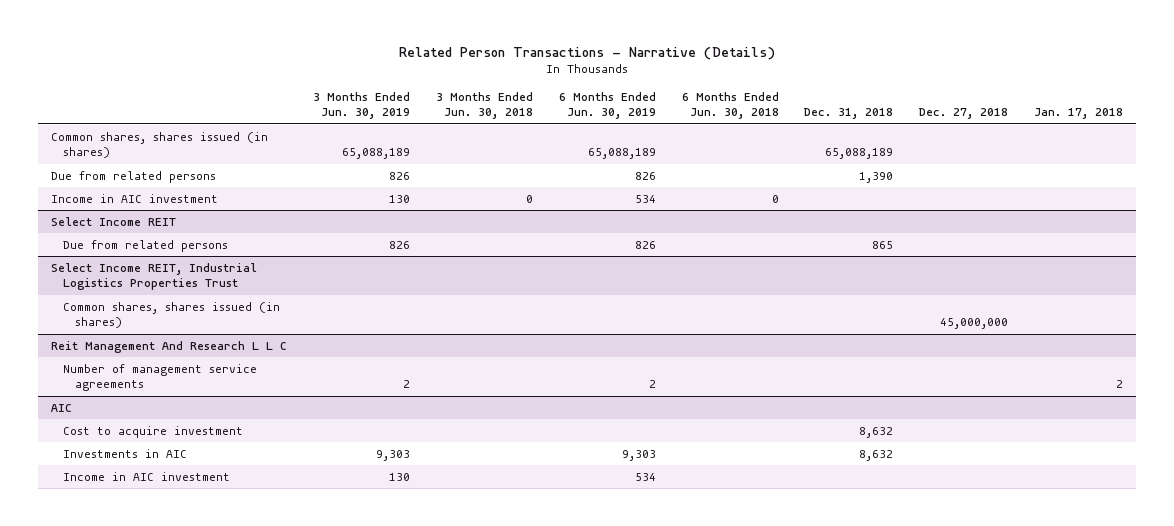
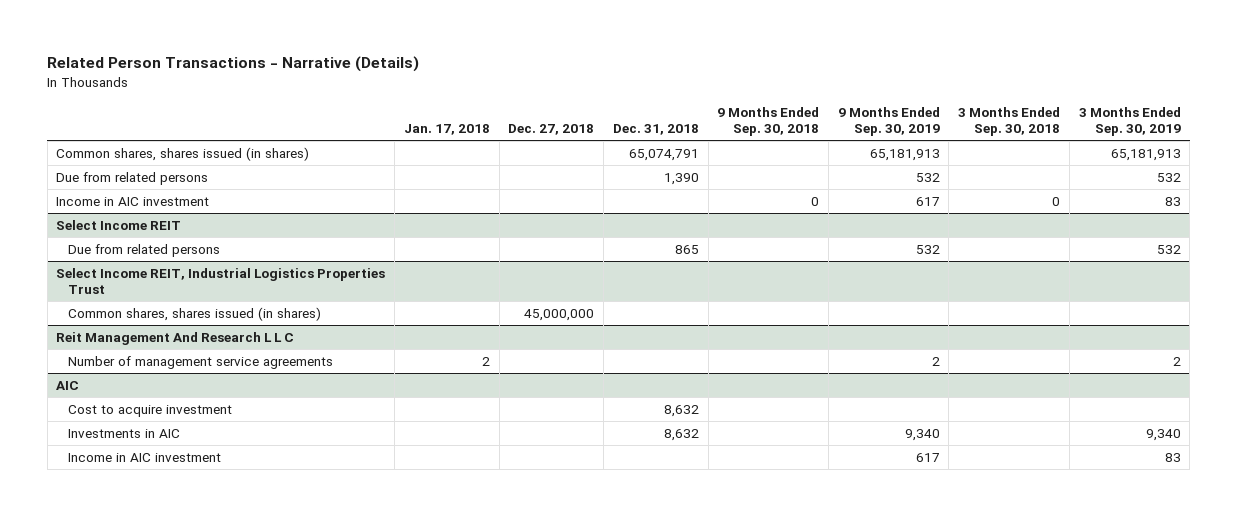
[312,91,410,120] 3 Months Ended Jun. 30, 2019 -> none
[435,91,533,120] 3 Months Ended Jun. 30, 2018 -> none
[558,91,656,120] 6 Months Ended Jun. 30, 2019 -> none
[681,91,779,120] 6 Months Ended Jun. 30, 2018 -> none
none -> [717,106,820,137] 9 Months Ended Sep. 30, 2018
none -> [837,106,940,137] 9 Months Ended Sep. 30, 2019
none -> [958,106,1061,137] 3 Months Ended Sep. 30, 2018
none -> [1078,106,1181,137] 3 Months Ended Sep. 30, 2019
[825,148,894,160] 65,088,189 -> [628,148,699,161] 65,074,791

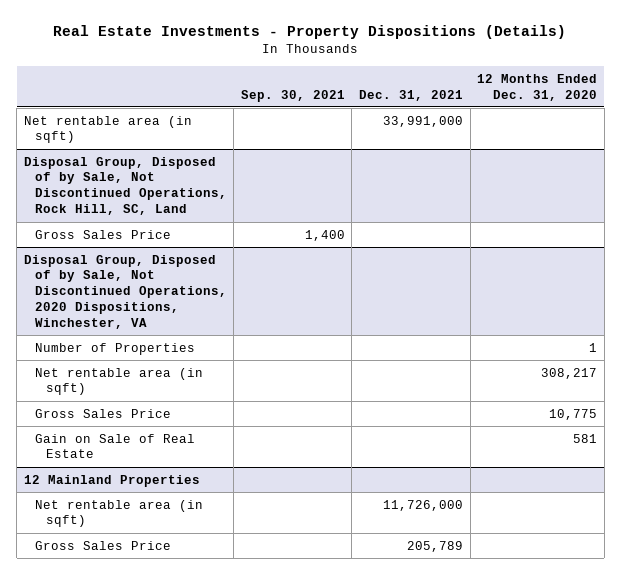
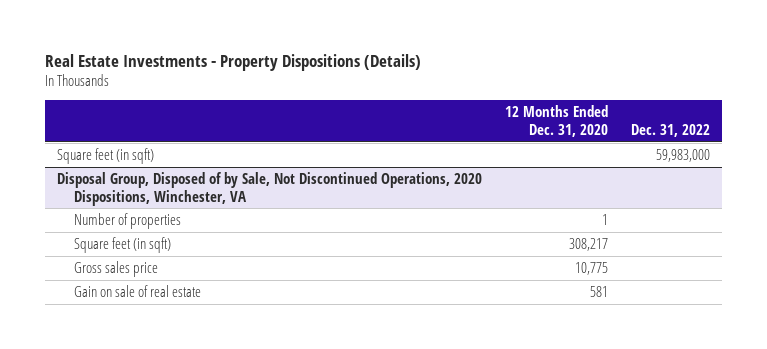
[240,89,345,102] Sep. 30, 2021 -> none
[359,89,464,101] Dec. 31, 2021 -> none
none -> [631,124,711,138] Dec. 31, 2022
[23,156,227,216] Disposal Group, Disposed of by Sale, Not Discontinued Operations, Rock Hill, SC, Land -> none
[34,229,171,239] Gross Sales Price -> none
[23,115,192,144] Net rentable area (in sqft) -> [56,147,154,164] Square feet (in sqft)
[23,474,200,487] 12 Mainland Properties -> none
[34,499,203,528] Net rentable area (in sqft) -> none
[34,540,171,550] Gross Sales Price -> none
[34,342,195,355] Number of Properties -> [74,212,182,229] Number of properties
[34,367,203,396] Net rentable area (in sqft) -> [74,236,172,253] Square feet (in sqft)
[34,408,171,418] Gross Sales Price -> [74,260,159,277] Gross sales price
[34,433,195,459] Gain on Sale of Real Estate -> [74,284,202,297] Gain on sale of real estate

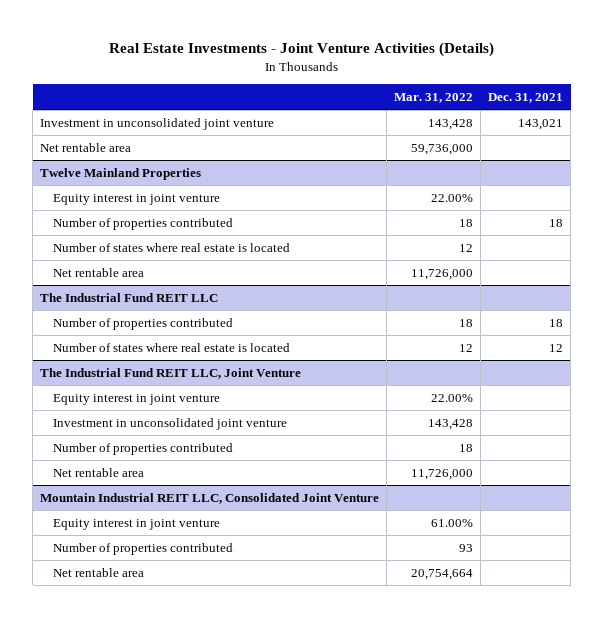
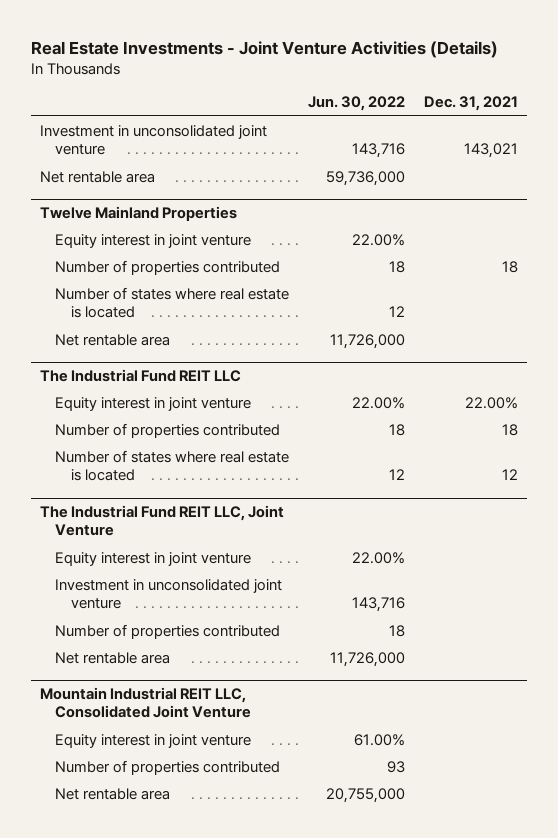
[394,92,474,103] Mar. 31, 2022 -> none
none -> [308,96,406,112] Jun. 30, 2022
none -> [55,396,252,411] Equity interest in joint venture

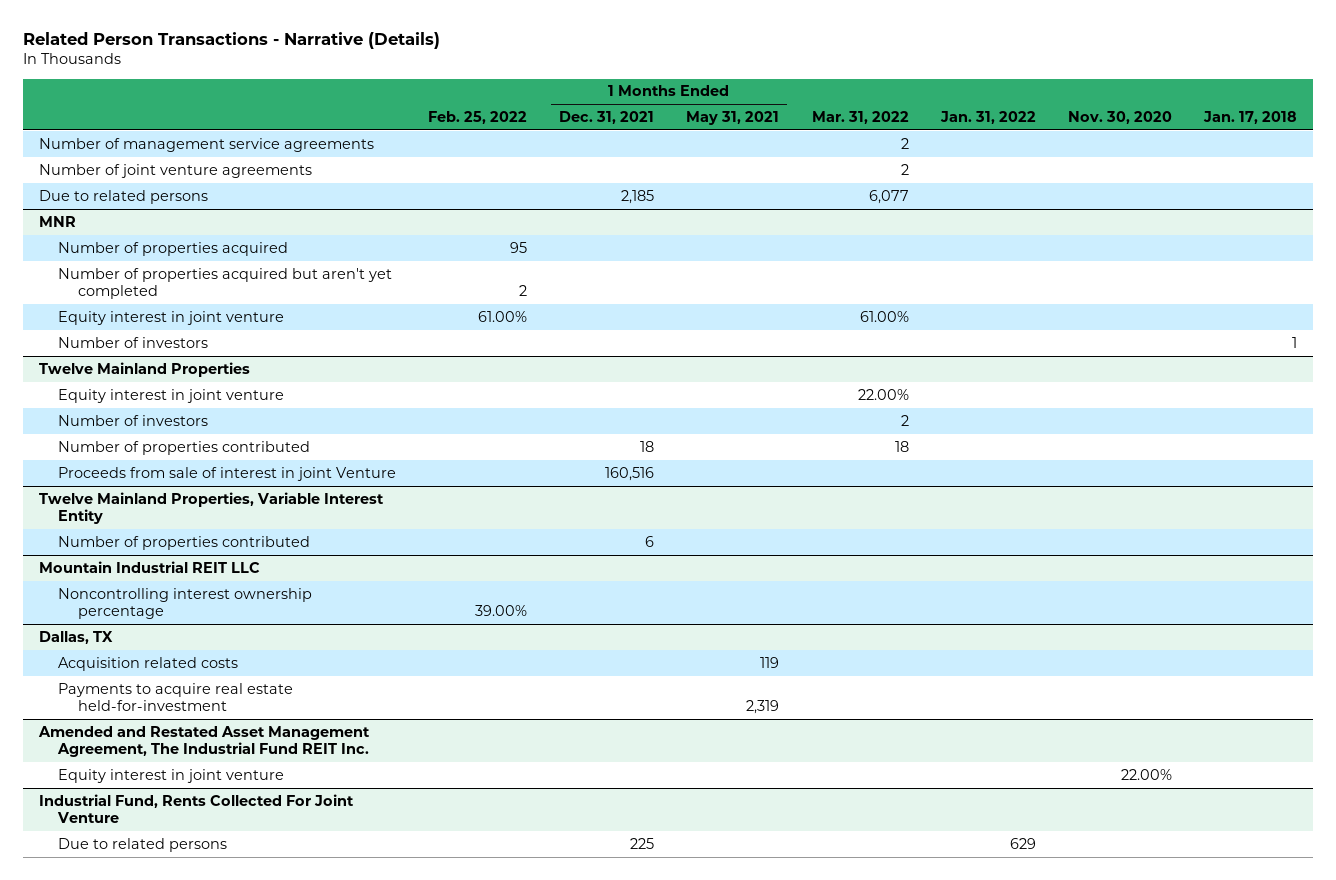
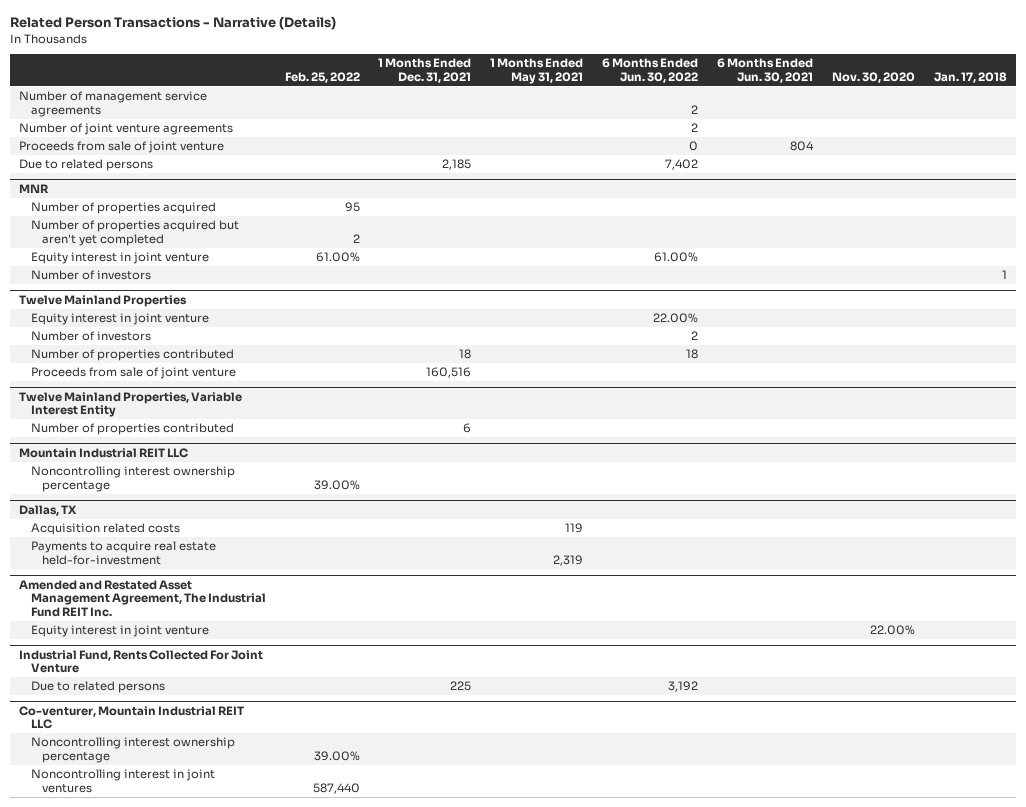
[811,110,909,124] Mar. 31, 2022 -> none
[939,110,1036,124] Jan. 31, 2022 -> none
none -> [602,58,699,83] 6 Months Ended Jun. 30, 2022
none -> [716,58,813,83] 6 Months Ended Jun. 30, 2021
none -> [19,141,225,154] Proceeds from sale of joint venture
[58,466,397,481] Proceeds from sale of interest in joint Venture -> [30,367,236,380] Proceeds from sale of joint venture
none -> [19,706,245,730] Co-venturer, Mountain Industrial REIT LLC
none -> [30,737,235,763] Noncontrolling interest ownership percentage
none -> [30,769,215,793] Noncontrolling interest in joint ventures

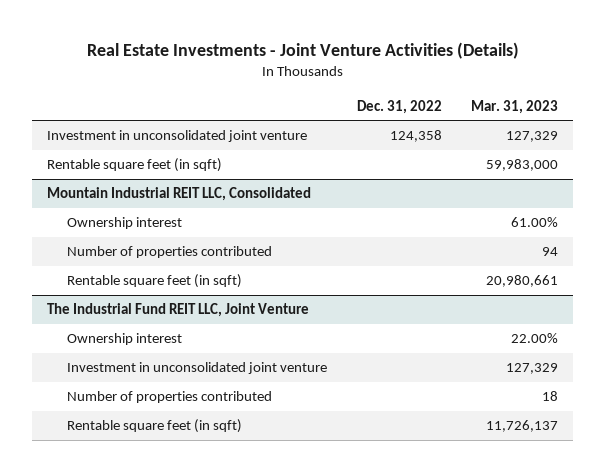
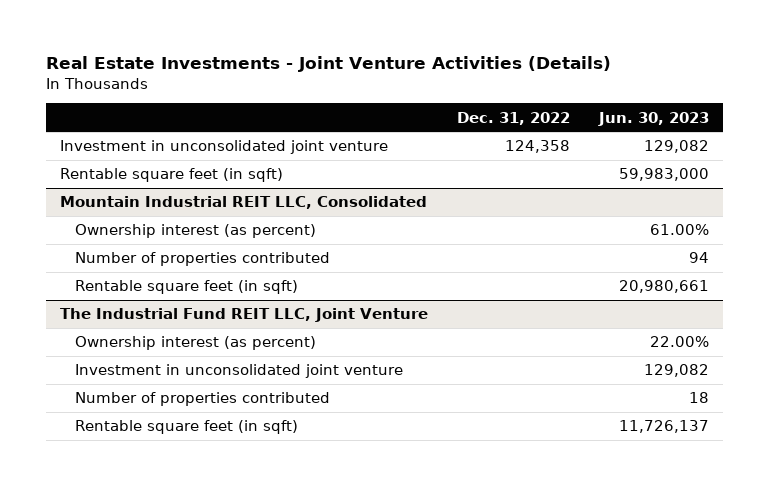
[471,99,559,114] Mar. 31, 2023 -> none
none -> [597,111,709,126] Jun. 30, 2023
[66,217,182,230] Ownership interest -> [74,224,316,239] Ownership interest (as percent)
[66,333,182,346] Ownership interest -> [74,336,316,351] Ownership interest (as percent)

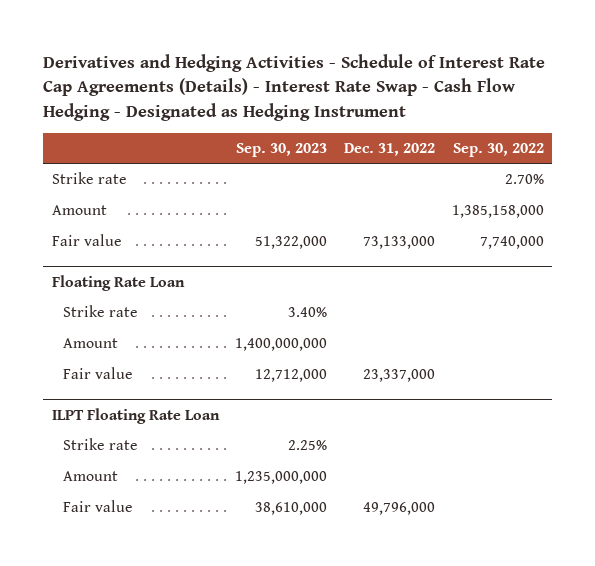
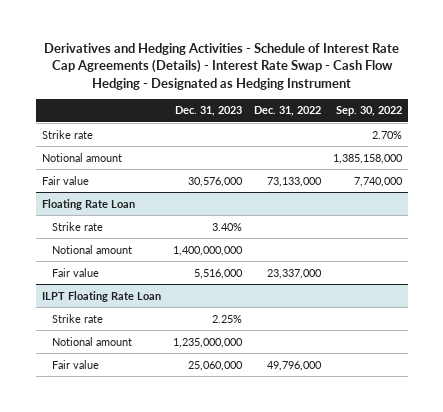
[236,142,328,157] Sep. 30, 2023 -> none
none -> [174,106,242,117] Dec. 31, 2023
[51,205,107,216] Amount -> [41,152,122,162] Notional amount
[63,338,119,349] Amount -> [51,244,132,254] Notional amount
[63,471,119,482] Amount -> [51,336,132,346] Notional amount

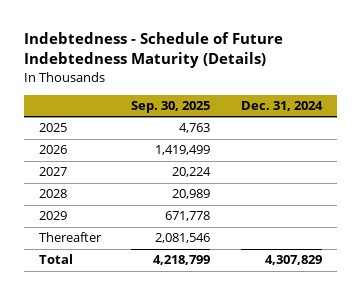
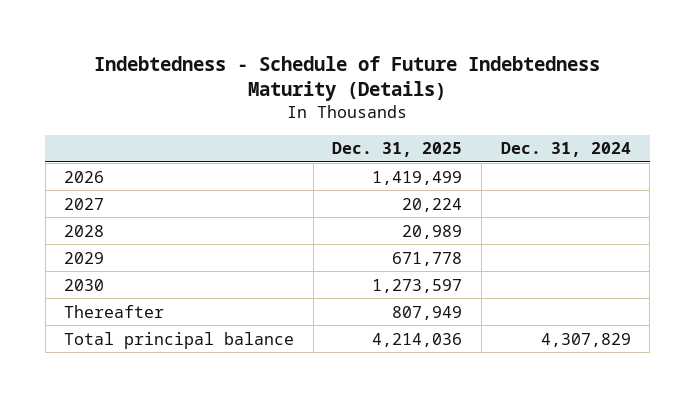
[131,101,211,114] Sep. 30, 2025 -> none
none -> [332,142,463,158] Dec. 31, 2025
[38,123,67,133] 2025 -> none
none -> [64,278,105,291] 2030
[38,254,73,265] Total -> [64,331,295,349] Total principal balance

